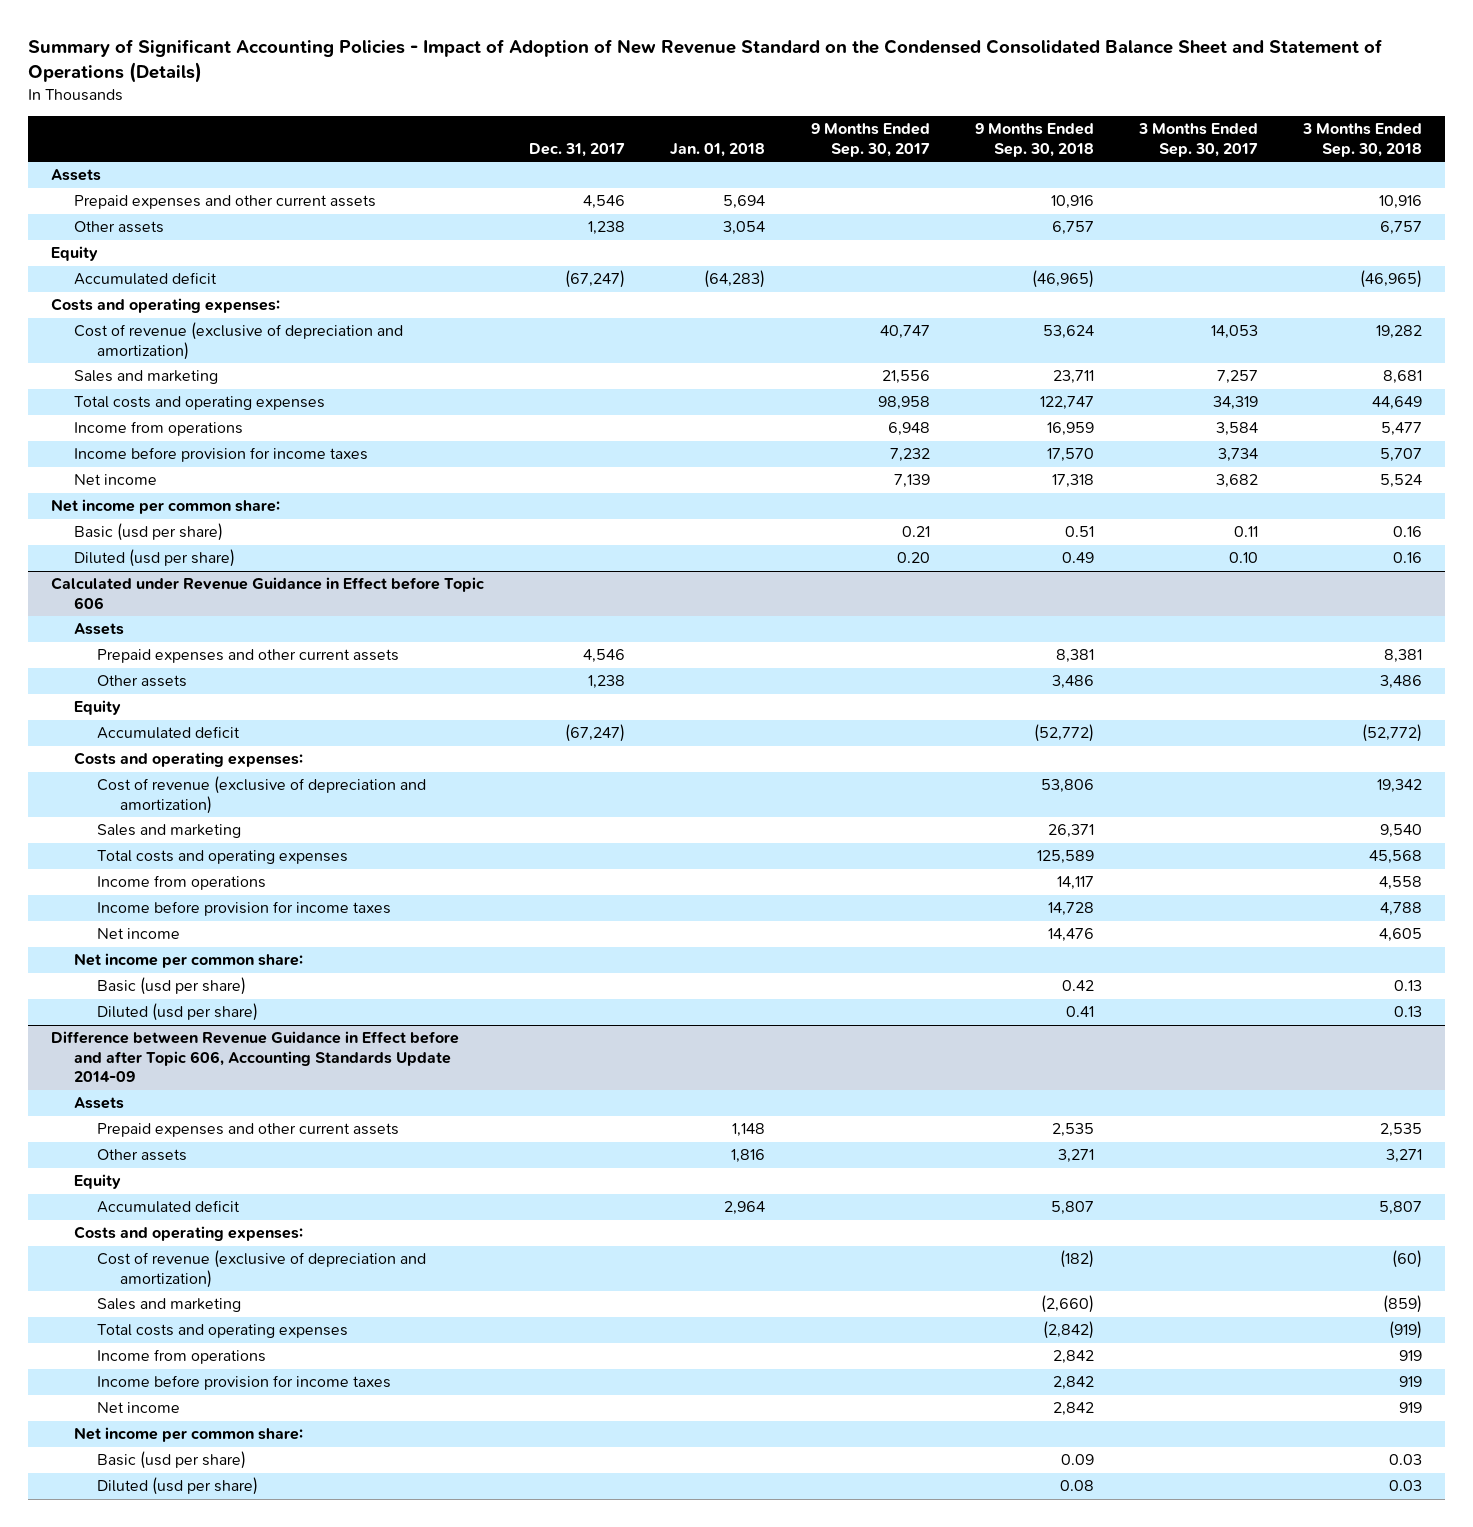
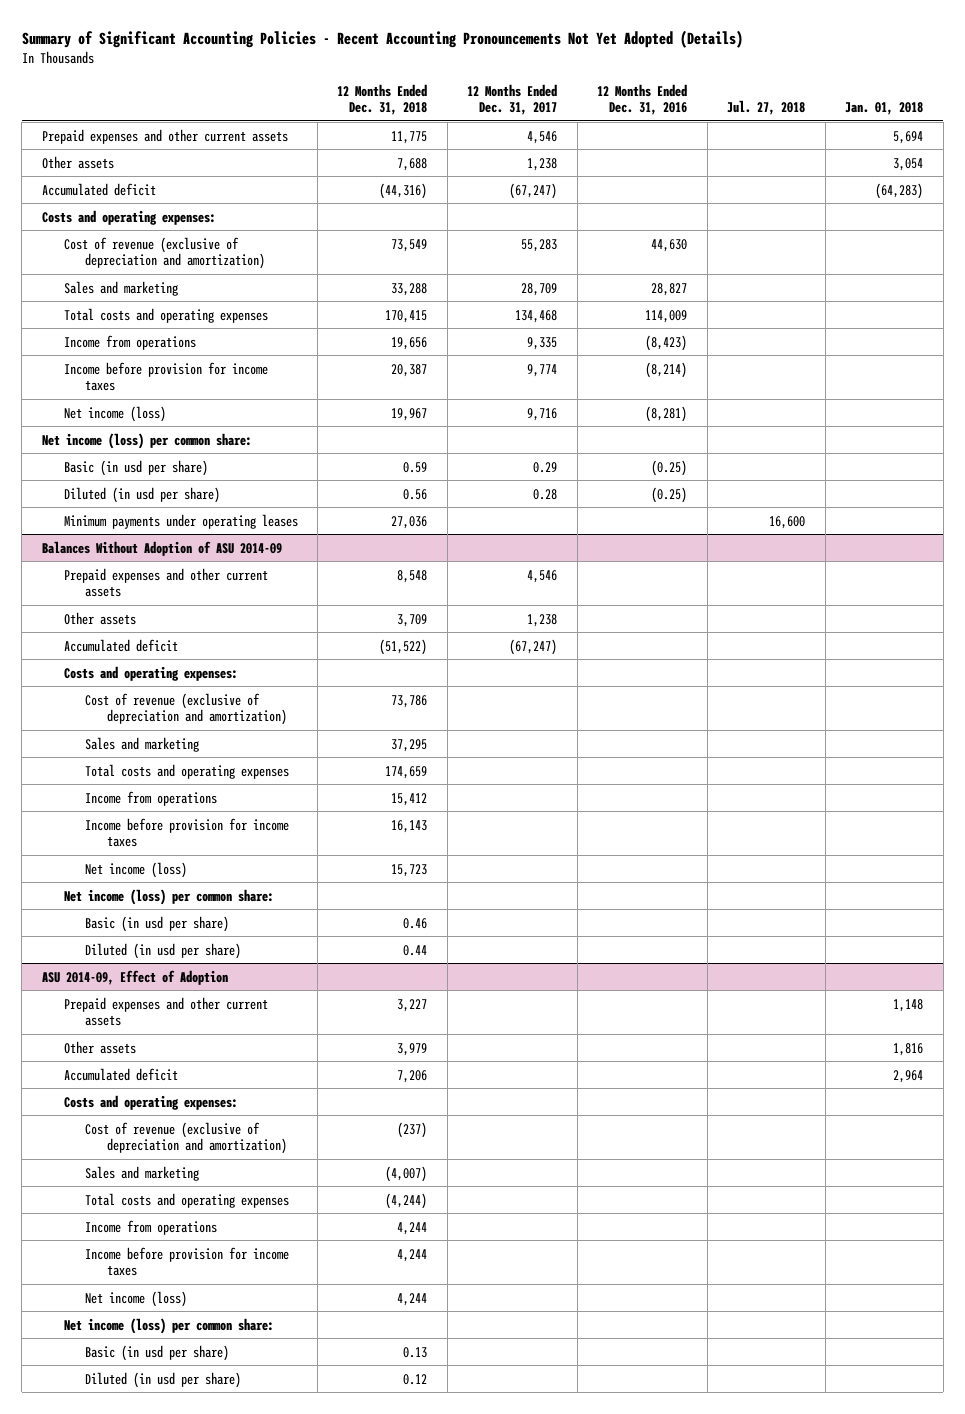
[28,39,1384,84] Summary of Significant Accounting Policies - Impact of Adoption of New Revenue Standard on the Condensed Consolidated Balance Sheet and Statement of Operations (Details) -> [21,29,743,48] Summary of Significant Accounting Policies - Recent Accounting Pronouncements Not Yet Adopted (Details)
[529,142,626,157] Dec. 31, 2017 -> none
[810,123,930,157] 9 Months Ended Sep. 30, 2017 -> none
[974,123,1094,157] 9 Months Ended Sep. 30, 2018 -> none
[1137,123,1258,157] 3 Months Ended Sep. 30, 2017 -> none
[1302,123,1423,157] 3 Months Ended Sep. 30, 2018 -> none
none -> [337,83,428,115] 12 Months Ended Dec. 31, 2018
none -> [467,83,558,115] 12 Months Ended Dec. 31, 2017
none -> [597,83,688,115] 12 Months Ended Dec. 31, 2016
none -> [727,99,806,115] Jul. 27, 2018
[50,169,101,182] Assets -> none
[50,246,98,262] Equity -> none
[74,623,125,636] Assets -> none
[74,474,158,486] Net income -> [63,405,166,422] Net income (loss)
[50,499,280,515] Net income per common share: -> [41,432,252,449] Net income (loss) per common share:
[74,523,224,542] Basic (usd per share) -> [63,459,208,476] Basic (in usd per share)
[74,549,236,568] Diluted (usd per share) -> [63,486,220,503] Diluted (in usd per share)
none -> [63,513,298,529] Minimum payments under operating leases
[50,577,485,609] Calculated under Revenue Guidance in Effect before Topic 606 -> [41,540,282,556] Balances Without Adoption of ASU 2014-09
[74,700,122,716] Equity -> none
[74,1097,125,1110] Assets -> none
[97,928,181,940] Net income -> [85,861,188,878] Net income (loss)
[74,953,304,969] Net income per common share: -> [63,888,274,905] Net income (loss) per common share:
[97,977,247,996] Basic (usd per share) -> [85,915,230,932] Basic (in usd per share)
[97,1003,259,1022] Diluted (usd per share) -> [85,942,242,959] Diluted (in usd per share)
[50,1031,459,1083] Difference between Revenue Guidance in Effect before and after Topic 606, Accounting Standards Update 2014-09 -> [41,969,228,985] ASU 2014-09, Effect of Adoption
[74,1174,122,1190] Equity -> none
[97,1402,181,1414] Net income -> [85,1290,188,1307] Net income (loss)
[74,1427,304,1443] Net income per common share: -> [63,1317,274,1334] Net income (loss) per common share:
[97,1451,247,1470] Basic (usd per share) -> [85,1344,230,1361] Basic (in usd per share)
[97,1477,259,1496] Diluted (usd per share) -> [85,1371,242,1388] Diluted (in usd per share)

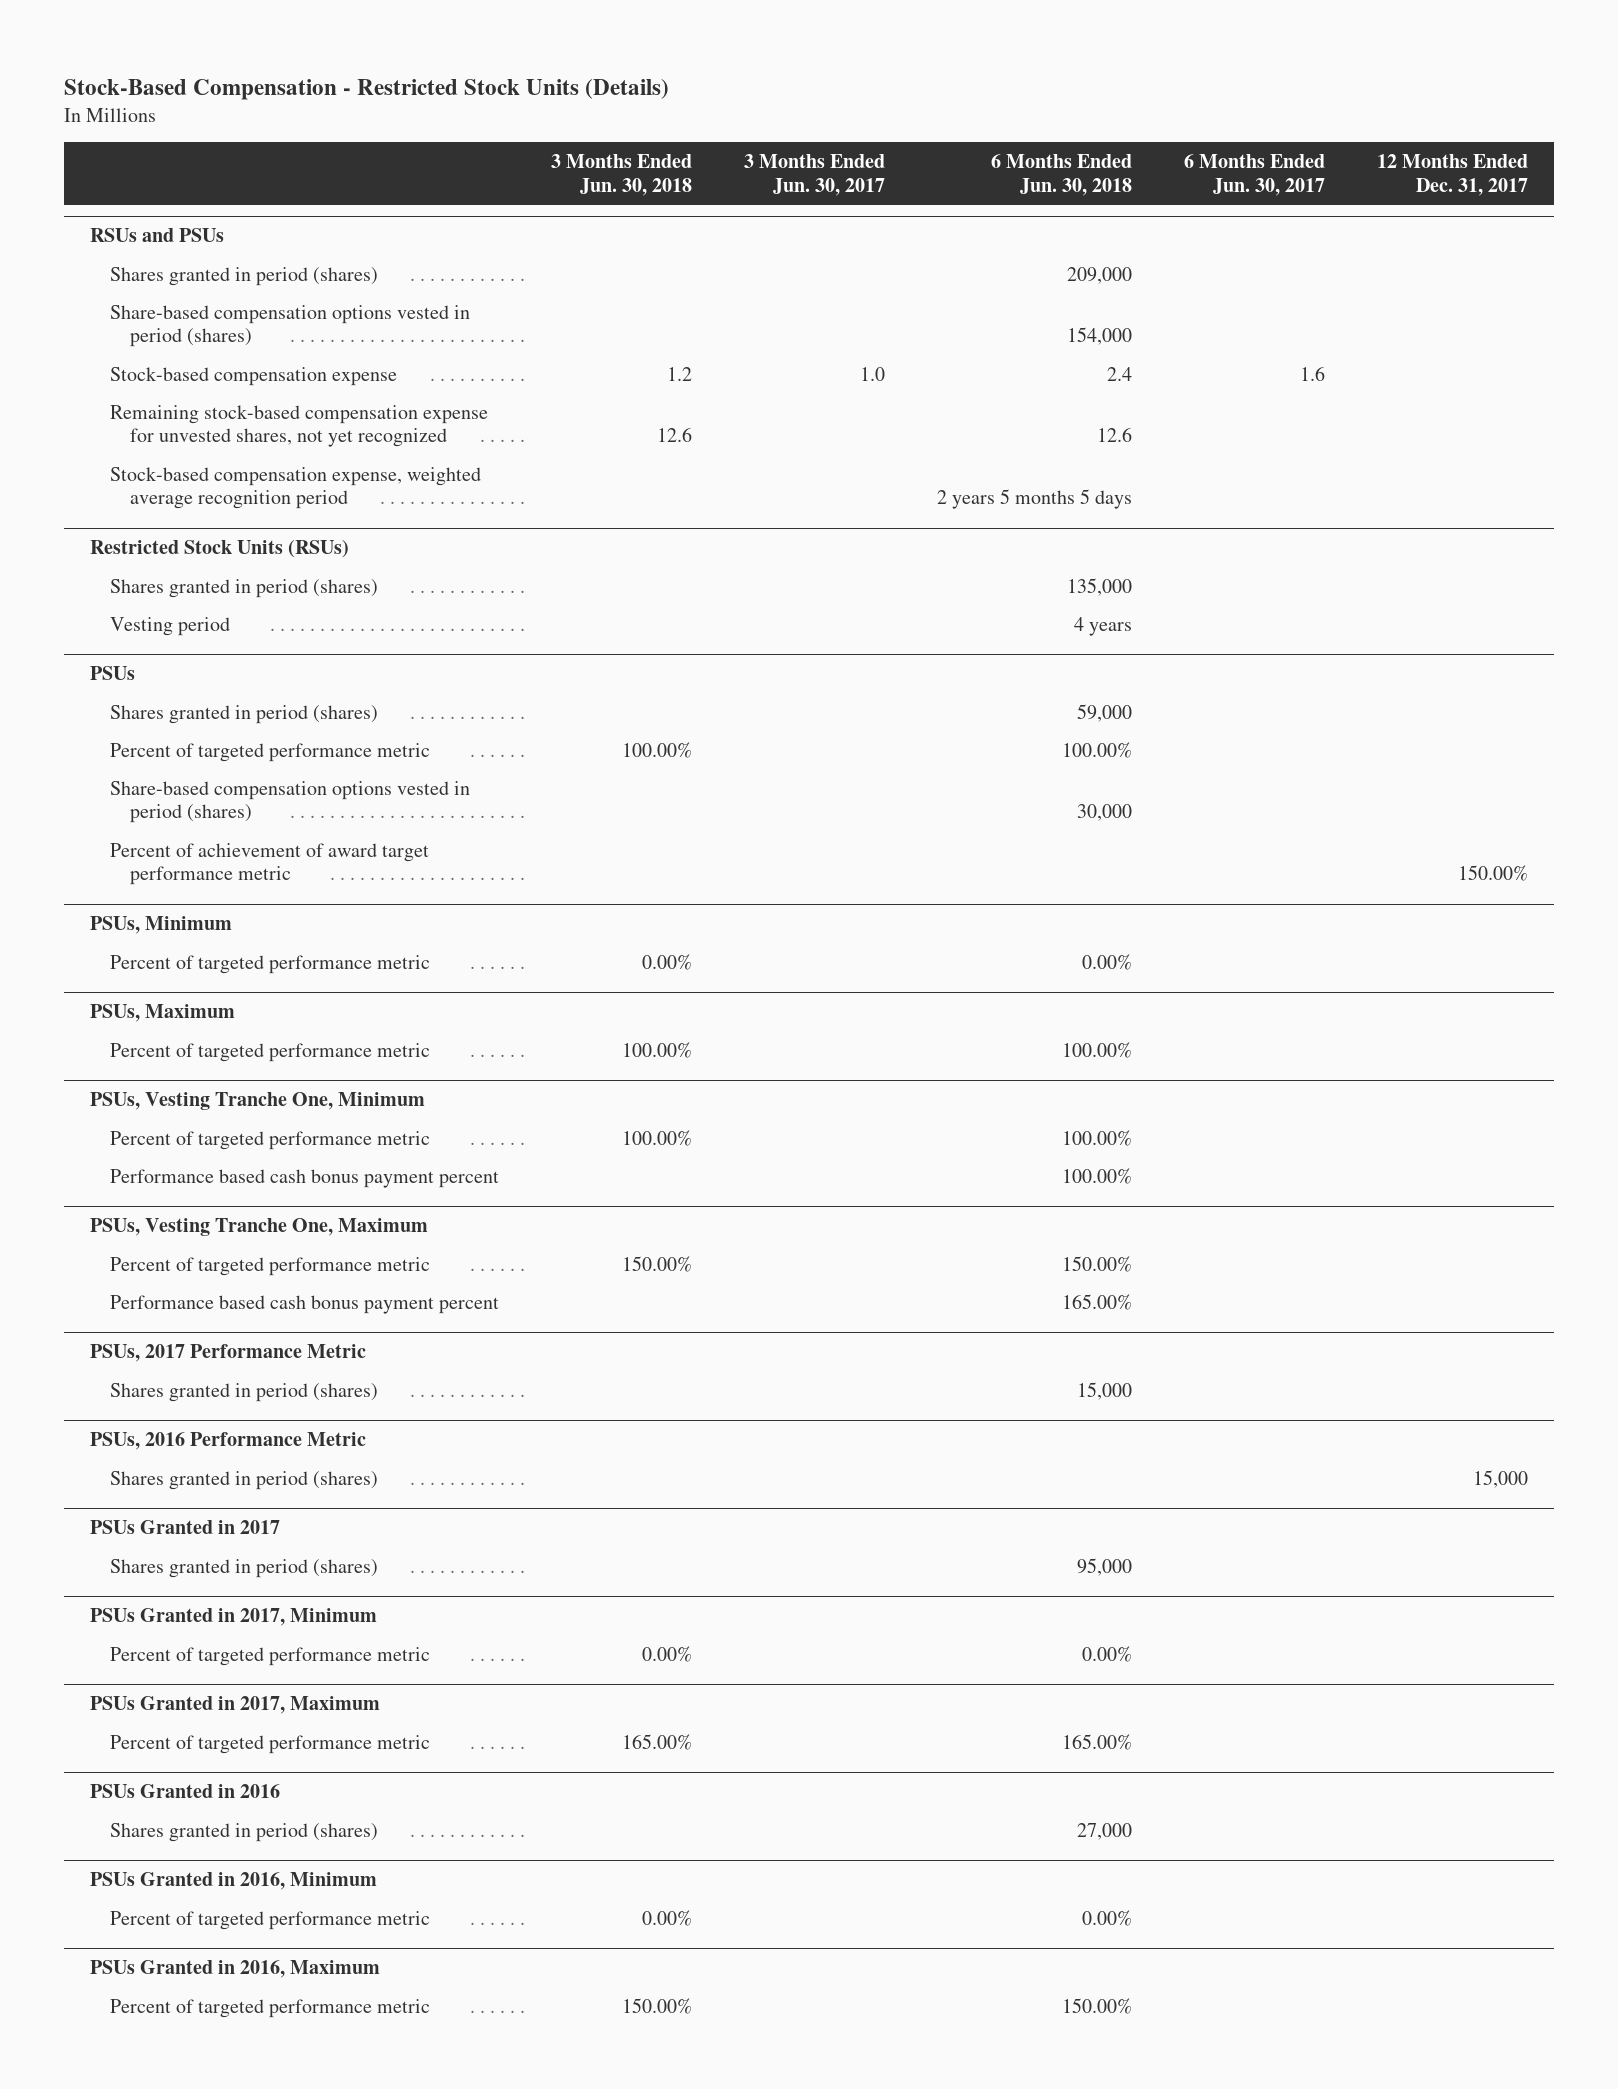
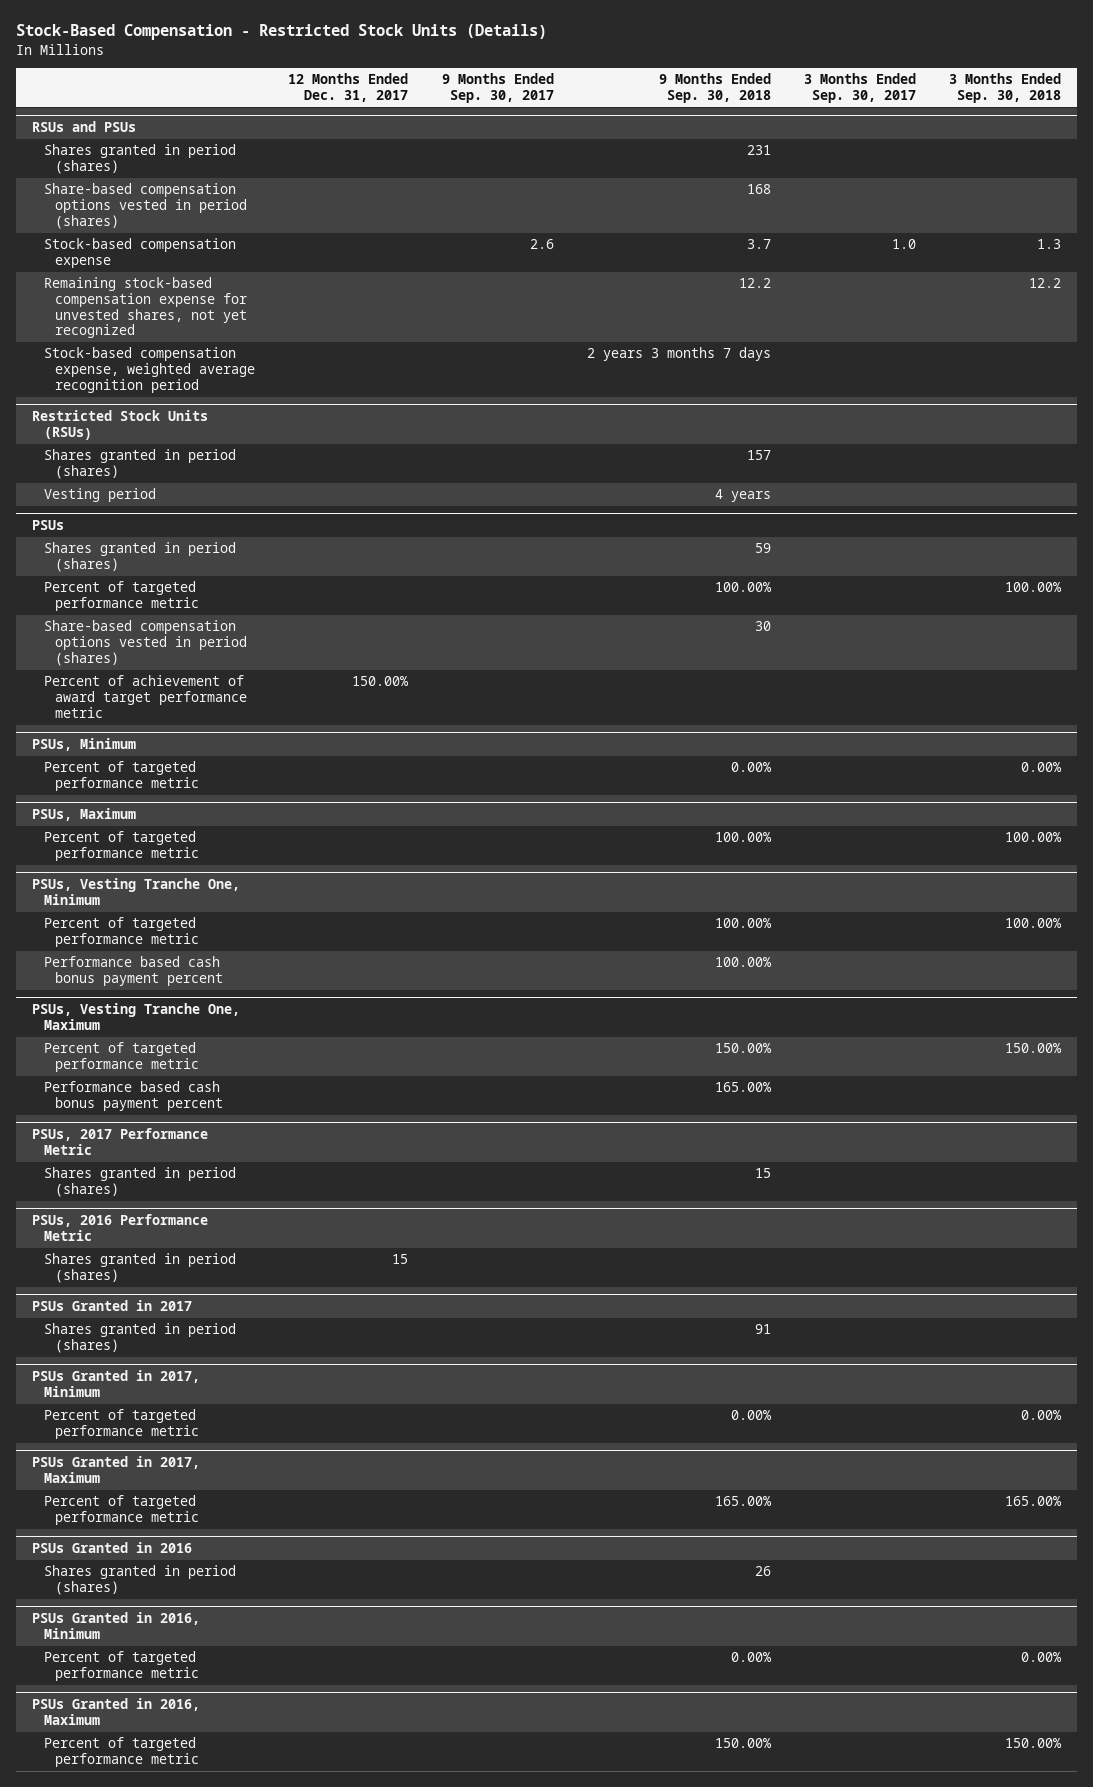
[550,154,692,196] 3 Months Ended Jun. 30, 2018 -> none
[743,154,885,196] 3 Months Ended Jun. 30, 2017 -> none
[990,154,1132,196] 6 Months Ended Jun. 30, 2018 -> none
[1184,154,1326,196] 6 Months Ended Jun. 30, 2017 -> none
none -> [441,73,554,103] 9 Months Ended Sep. 30, 2017
none -> [658,73,771,103] 9 Months Ended Sep. 30, 2018
none -> [803,73,916,103] 3 Months Ended Sep. 30, 2017
none -> [948,73,1061,103] 3 Months Ended Sep. 30, 2018
[1473,1469,1529,1488] 15,000 -> [392,1254,409,1265] 15

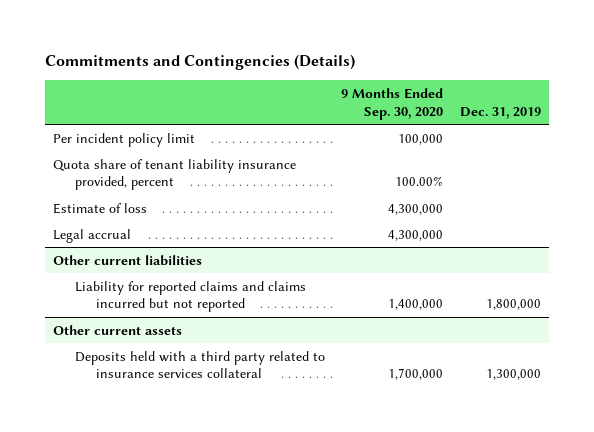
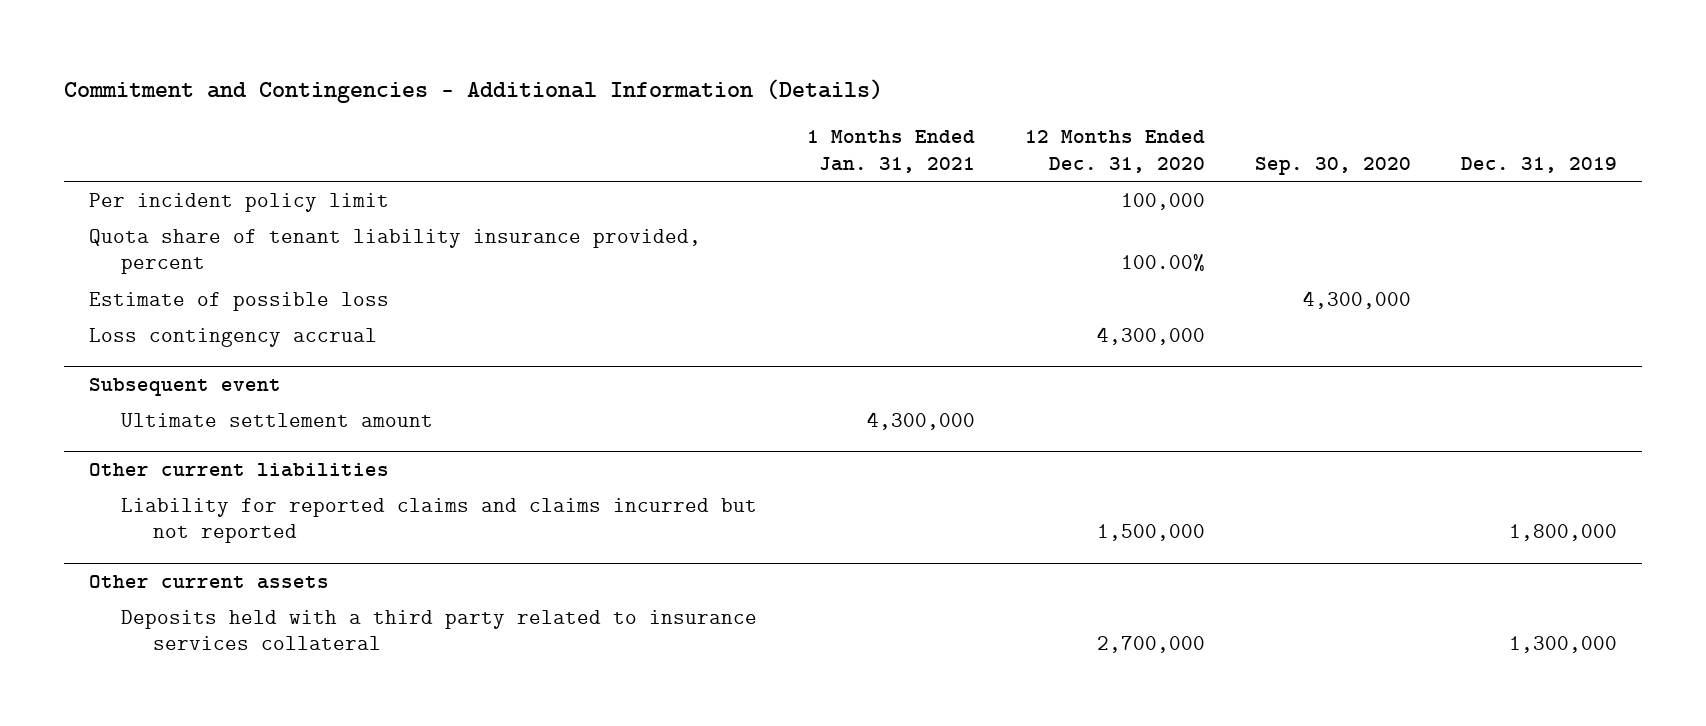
[45,54,356,71] Commitments and Contingencies (Details) -> [63,79,883,104] Commitment and Contingencies - Additional Information (Details)
[341,87,444,120] 9 Months Ended Sep. 30, 2020 -> none
none -> [806,130,975,173] 1 Months Ended Jan. 31, 2021
none -> [1024,130,1205,173] 12 Months Ended Dec. 31, 2020
none -> [1255,156,1412,175] Sep. 30, 2020
[53,202,148,214] Estimate of loss -> [88,291,389,311] Estimate of possible loss
[53,228,132,243] Legal accrual -> [88,327,377,347] Loss contingency accrual
none -> [88,377,281,396] Subsequent event
none -> [120,412,433,427] Ultimate settlement amount

